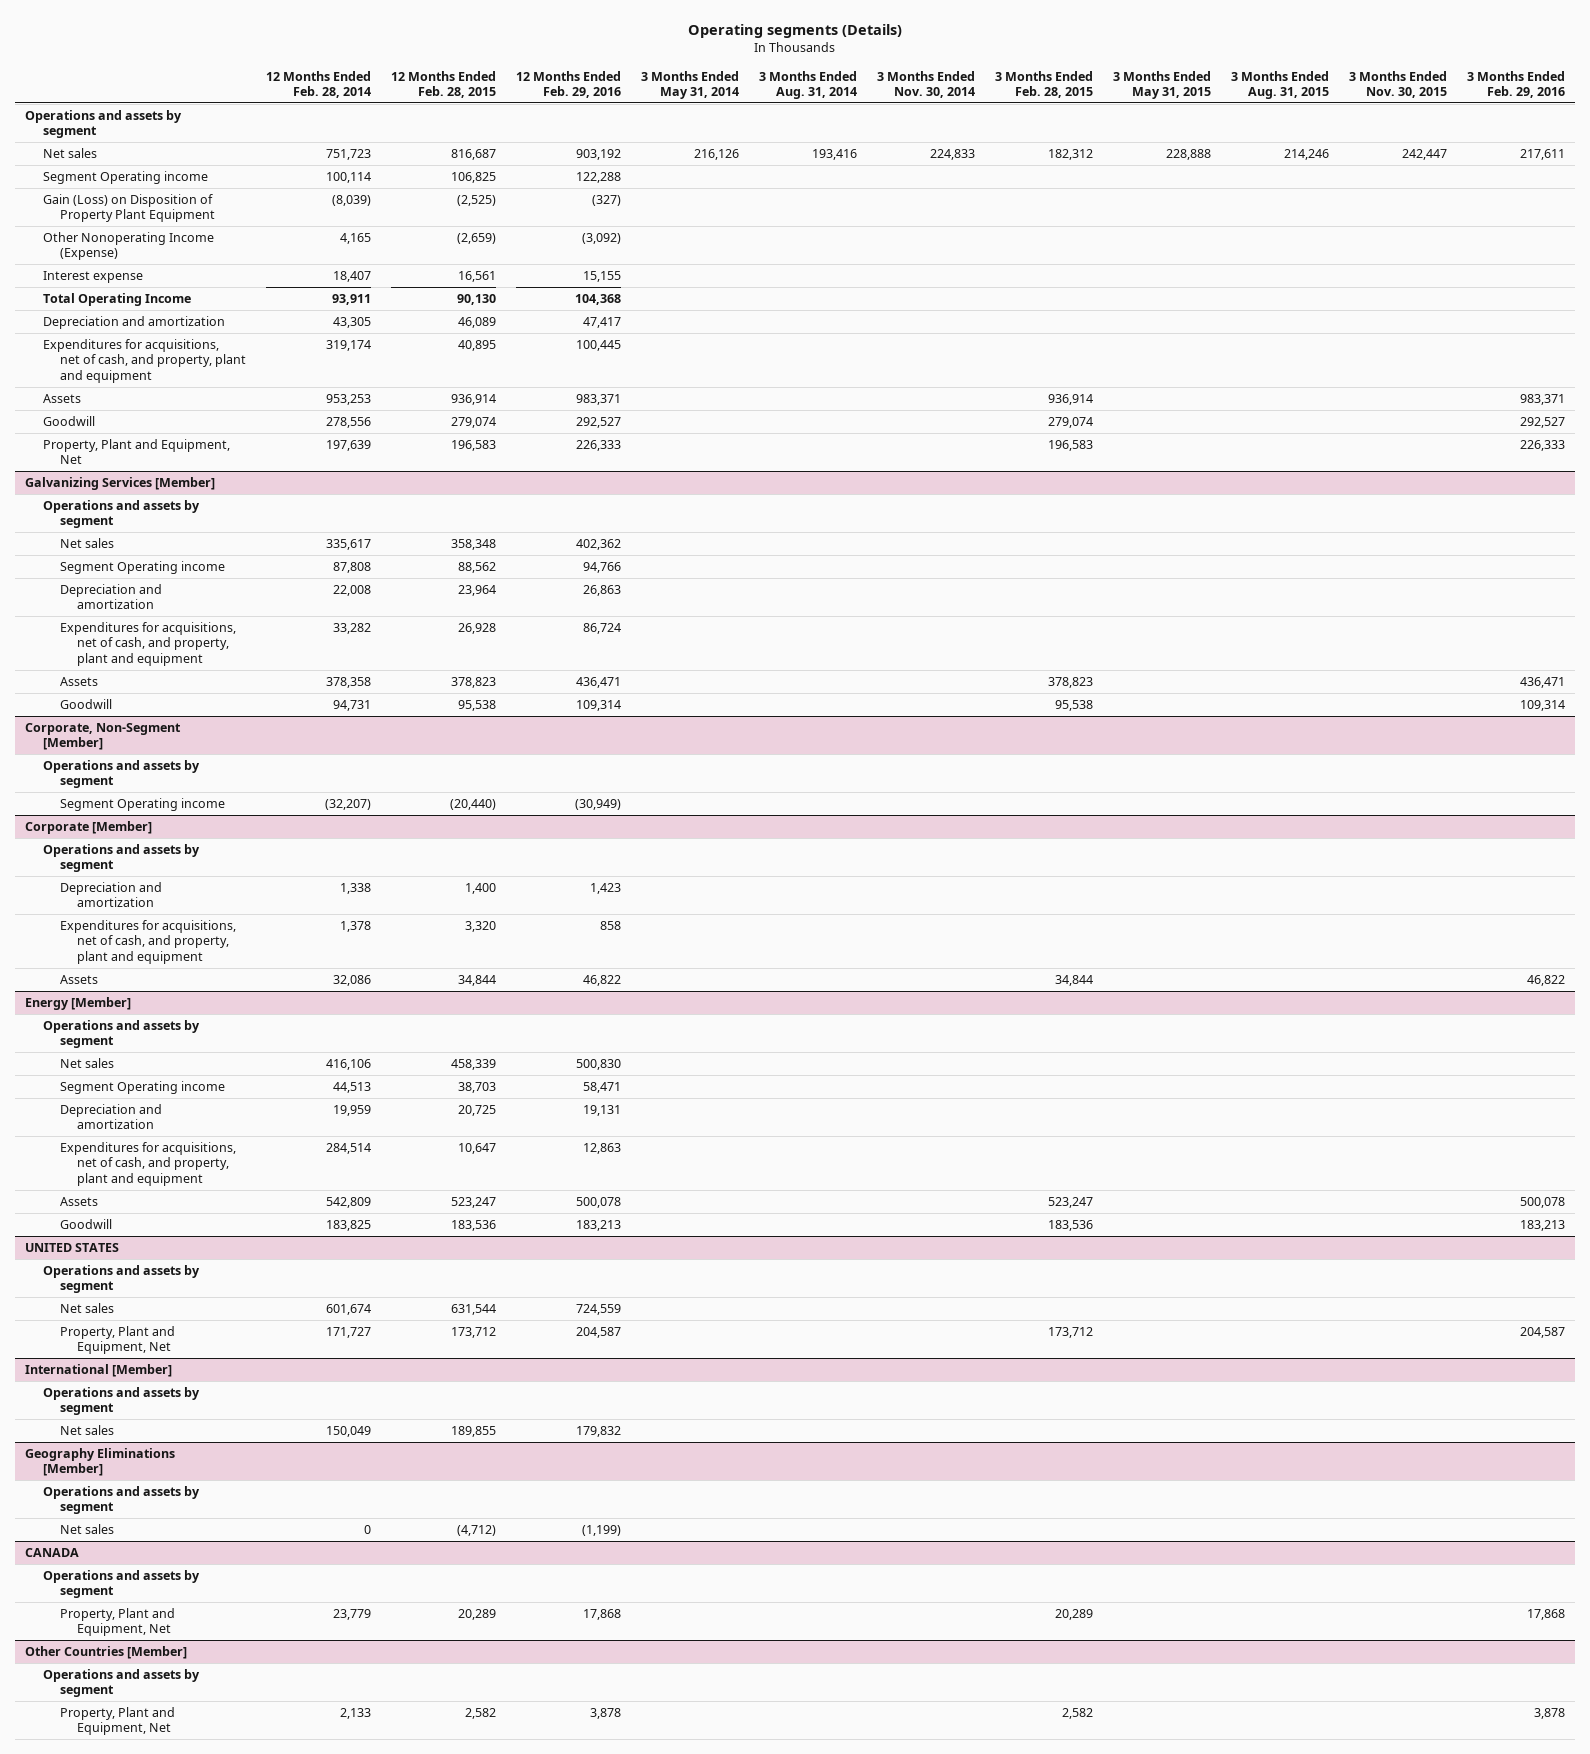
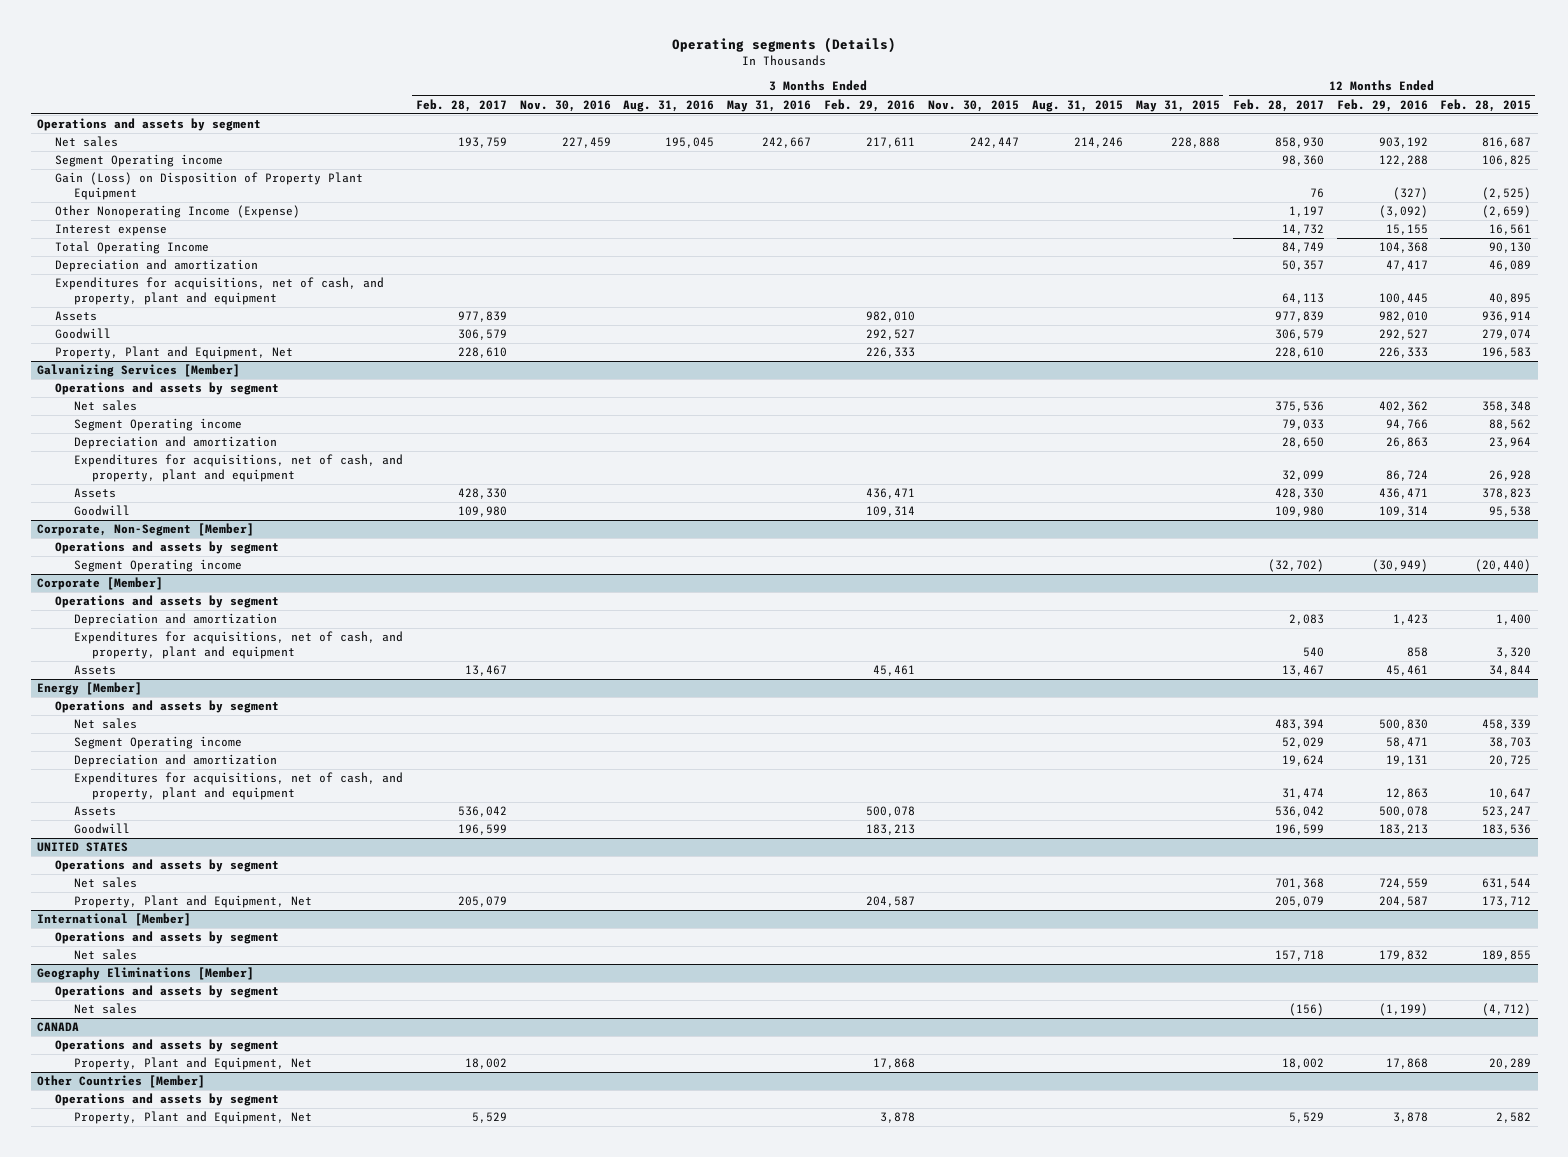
[265,70,371,98] 12 Months Ended Feb. 28, 2014 -> none
[640,70,739,99] 3 Months Ended May 31, 2014 -> none
[758,70,857,99] 3 Months Ended Aug. 31, 2014 -> none
[876,70,975,98] 3 Months Ended Nov. 30, 2014 -> none
[994,70,1093,98] 3 Months Ended Feb. 28, 2015 -> none
none -> [415,98,507,112] Feb. 28, 2017
none -> [519,99,611,112] Nov. 30, 2016
none -> [623,99,715,112] Aug. 31, 2016
none -> [727,99,812,112] May 31, 2016
none -> [1232,98,1324,112] Feb. 28, 2017
[575,394,621,406] 983,371 -> [1378,311,1428,323] 982,010
[1520,394,1566,406] 983,371 -> [866,311,916,323] 982,010
[582,975,621,987] 46,822 -> [1385,665,1428,677] 45,461
[1527,975,1566,987] 46,822 -> [873,665,916,677] 45,461

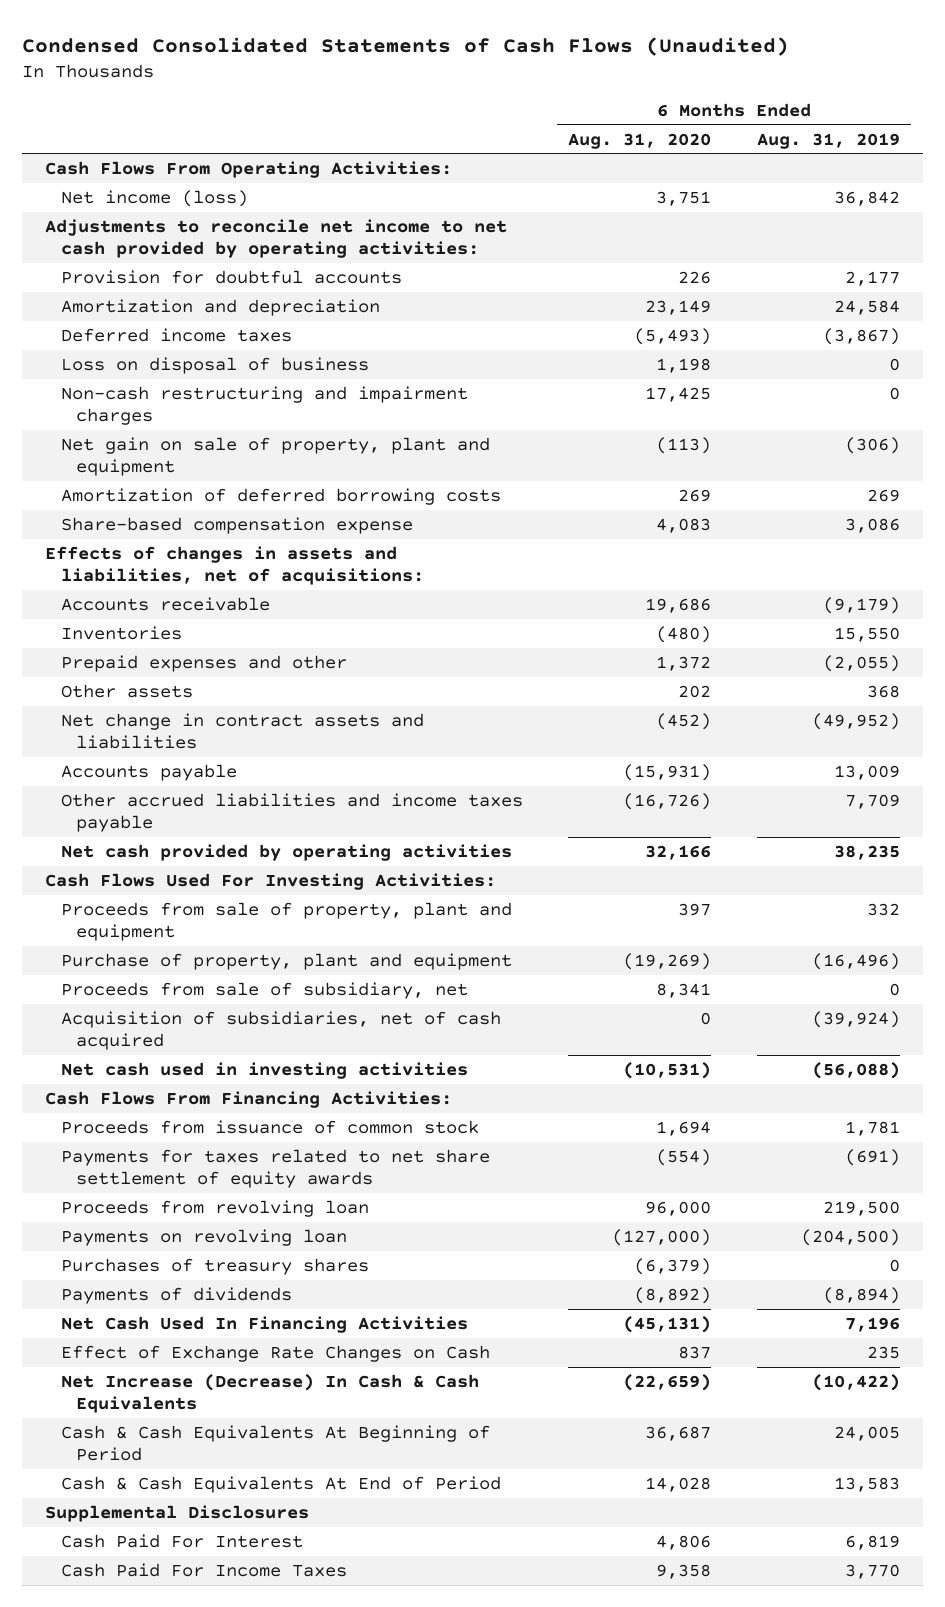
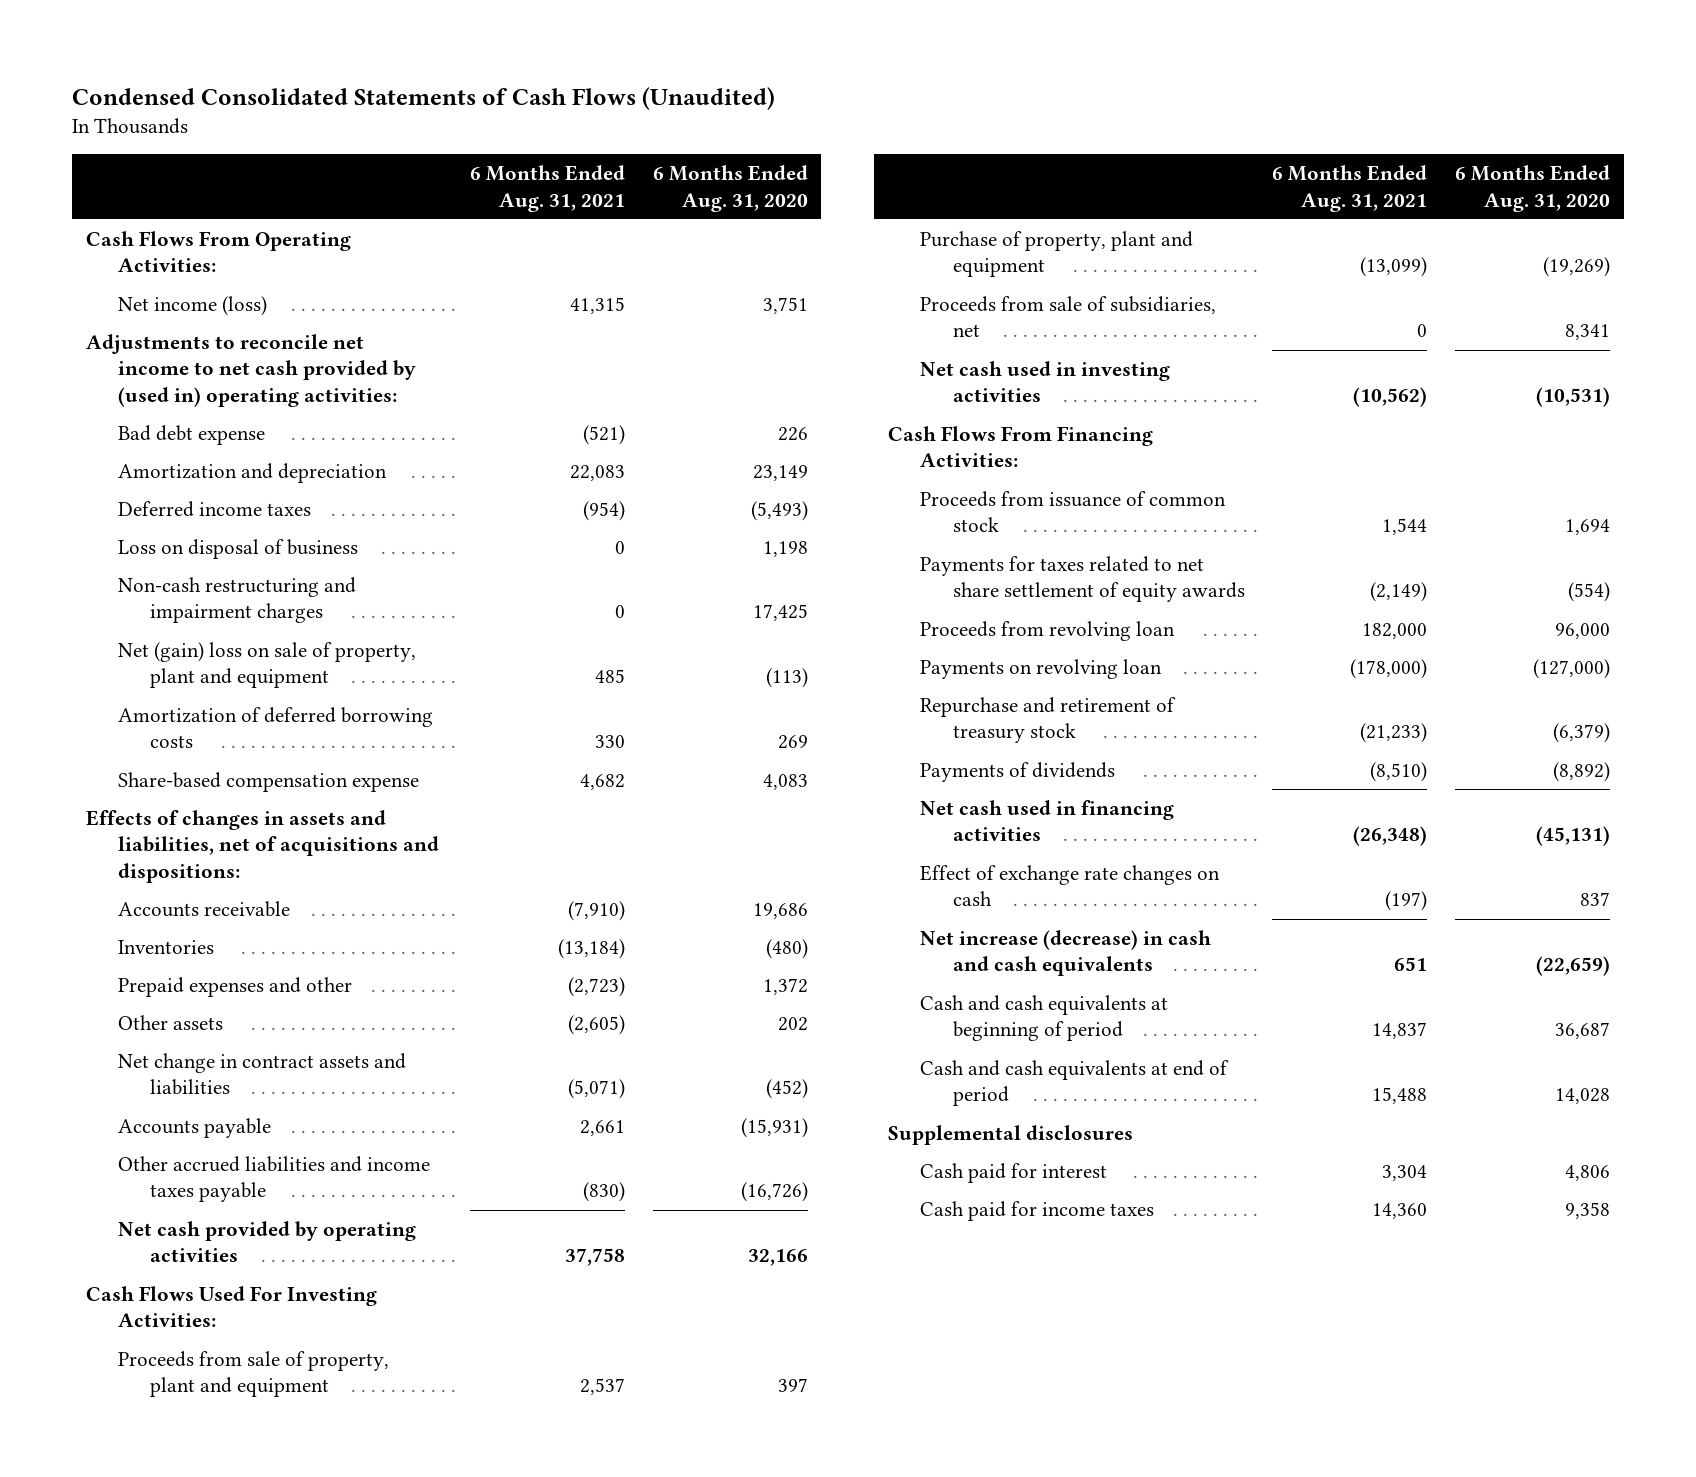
[756,132,900,149] Aug. 31, 2019 -> none
none -> [469,165,625,212] 6 Months Ended Aug. 31, 2021
[45,218,508,258] Adjustments to reconcile net income to net cash provided by operating activities: -> [85,333,416,408] Adjustments to reconcile net income to net cash provided by (used in) operating activities:
[60,269,402,284] Provision for doubtful accounts -> [117,424,265,445] Bad debt expense
[60,436,490,476] Net gain on sale of property, plant and equipment -> [117,641,416,689] Net (gain) loss on sale of property, plant and equipment
[45,545,424,585] Effects of changes in assets and liabilities, net of acquisitions: -> [85,809,439,884] Effects of changes in assets and liabilities, net of acquisitions and dispositions:
[60,1010,501,1050] Acquisition of subsidiaries, net of cash acquired -> none
[60,981,468,999] Proceeds from sale of subsidiary, net -> [920,295,1217,338] Proceeds from sale of subsidiaries, net
[60,1257,369,1275] Purchases of treasury shares -> [920,696,1177,744] Repurchase and retirement of treasury stock
[60,1315,468,1333] Net Cash Used In Financing Activities -> [920,799,1175,842] Net cash used in financing activities
[60,1344,490,1362] Effect of Exchange Rate Changes on Cash -> [920,864,1221,907] Effect of exchange rate changes on cash
[60,1373,479,1413] Net Increase (Decrease) In Cash & Cash Equivalents -> [920,929,1212,977] Net increase (decrease) in cash and cash equivalents
[60,1424,490,1461] Cash & Cash Equivalents At Beginning of Period -> [920,994,1169,1042] Cash and cash equivalents at beginning of period
[60,1475,501,1493] Cash & Cash Equivalents At End of Period -> [920,1059,1230,1107] Cash and cash equivalents at end of period
[45,1504,310,1522] Supplemental Disclosures -> [888,1124,1134,1145] Supplemental disclosures
[60,1533,303,1548] Cash Paid For Interest -> [920,1162,1108,1183] Cash paid for interest
[60,1562,347,1577] Cash Paid For Income Taxes -> [920,1200,1155,1221] Cash paid for income taxes

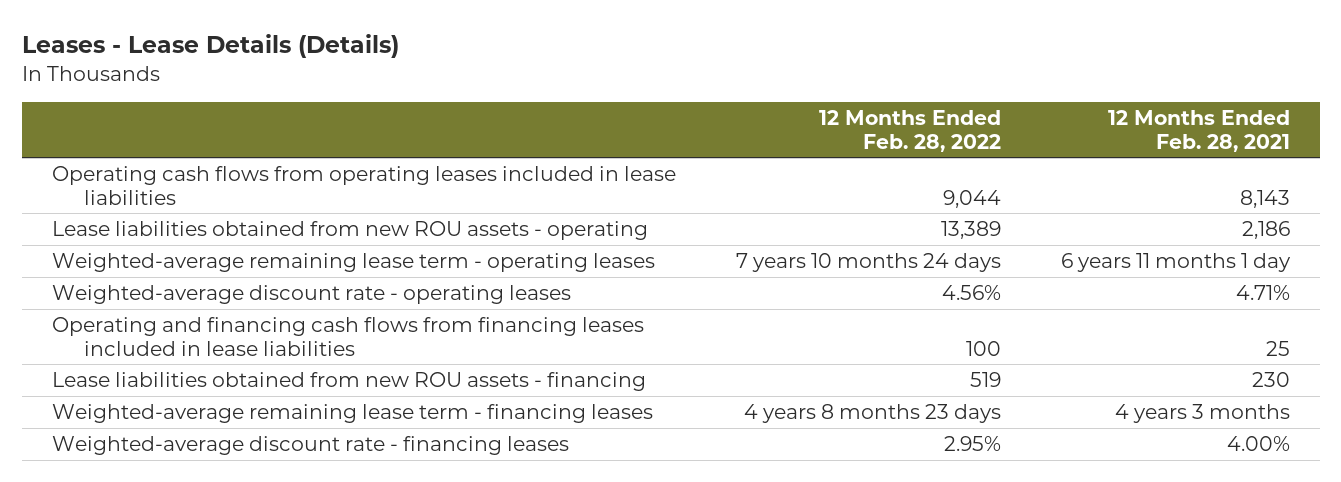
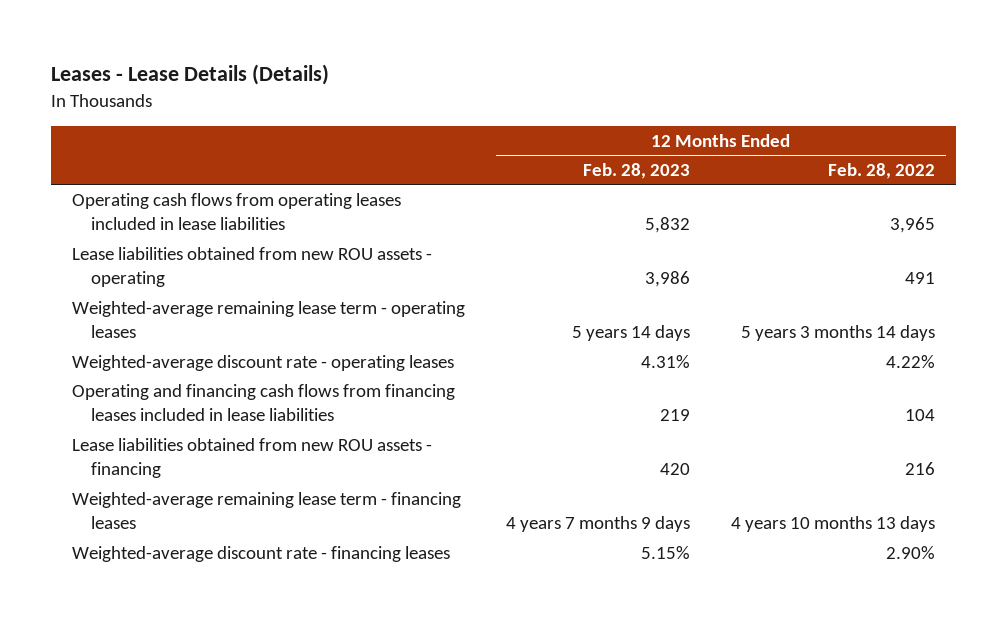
[1107,109,1290,152] 12 Months Ended Feb. 28, 2021 -> none
none -> [583,163,691,180] Feb. 28, 2023
[942,189,1001,208] 9,044 -> [890,217,936,234] 3,965
[940,220,1001,239] 13,389 -> [905,272,936,285] 491
[735,252,1001,272] 7 years 10 months 24 days -> [741,325,936,342] 5 years 3 months 14 days
[941,284,1001,300] 4.56% -> [886,354,936,368] 4.22%
[965,340,1001,356] 100 -> [905,409,936,422] 104
[969,371,1001,387] 519 -> [905,462,936,476] 216
[743,403,1001,423] 4 years 8 months 23 days -> [731,516,936,533] 4 years 10 months 13 days
[943,435,1001,451] 2.95% -> [886,545,936,559] 2.90%

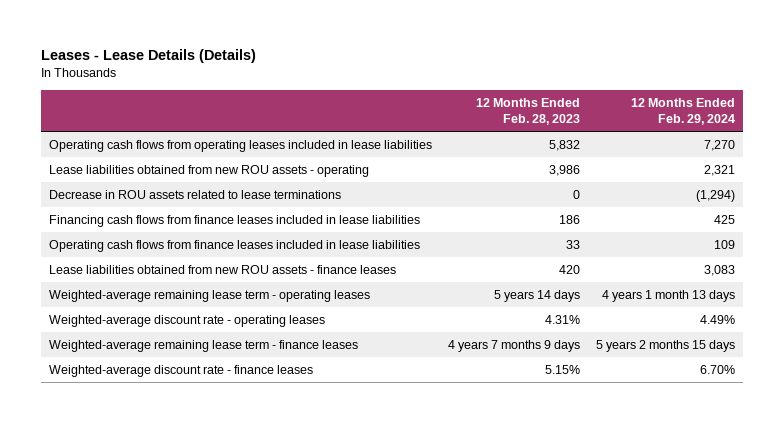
[828,163,936,180] Feb. 28, 2022 -> none
none -> [631,98,736,126] 12 Months Ended Feb. 29, 2024
none -> [48,189,341,199] Decrease in ROU assets related to lease terminations
none -> [48,214,420,227] Financing cash flows from finance leases included in lease liabilities
none -> [48,239,420,252] Operating cash flows from finance leases included in lease liabilities
none -> [48,264,396,274] Lease liabilities obtained from new ROU assets - finance leases
[71,383,455,422] Operating and financing cash flows from financing leases included in lease liabilities -> none
[71,437,432,479] Lease liabilities obtained from new ROU assets - financing -> none
[71,491,461,530] Weighted-average remaining lease term - financing leases -> [48,339,358,352] Weighted-average remaining lease term - finance leases
[71,545,450,562] Weighted-average discount rate - financing leases -> [48,364,313,377] Weighted-average discount rate - finance leases

